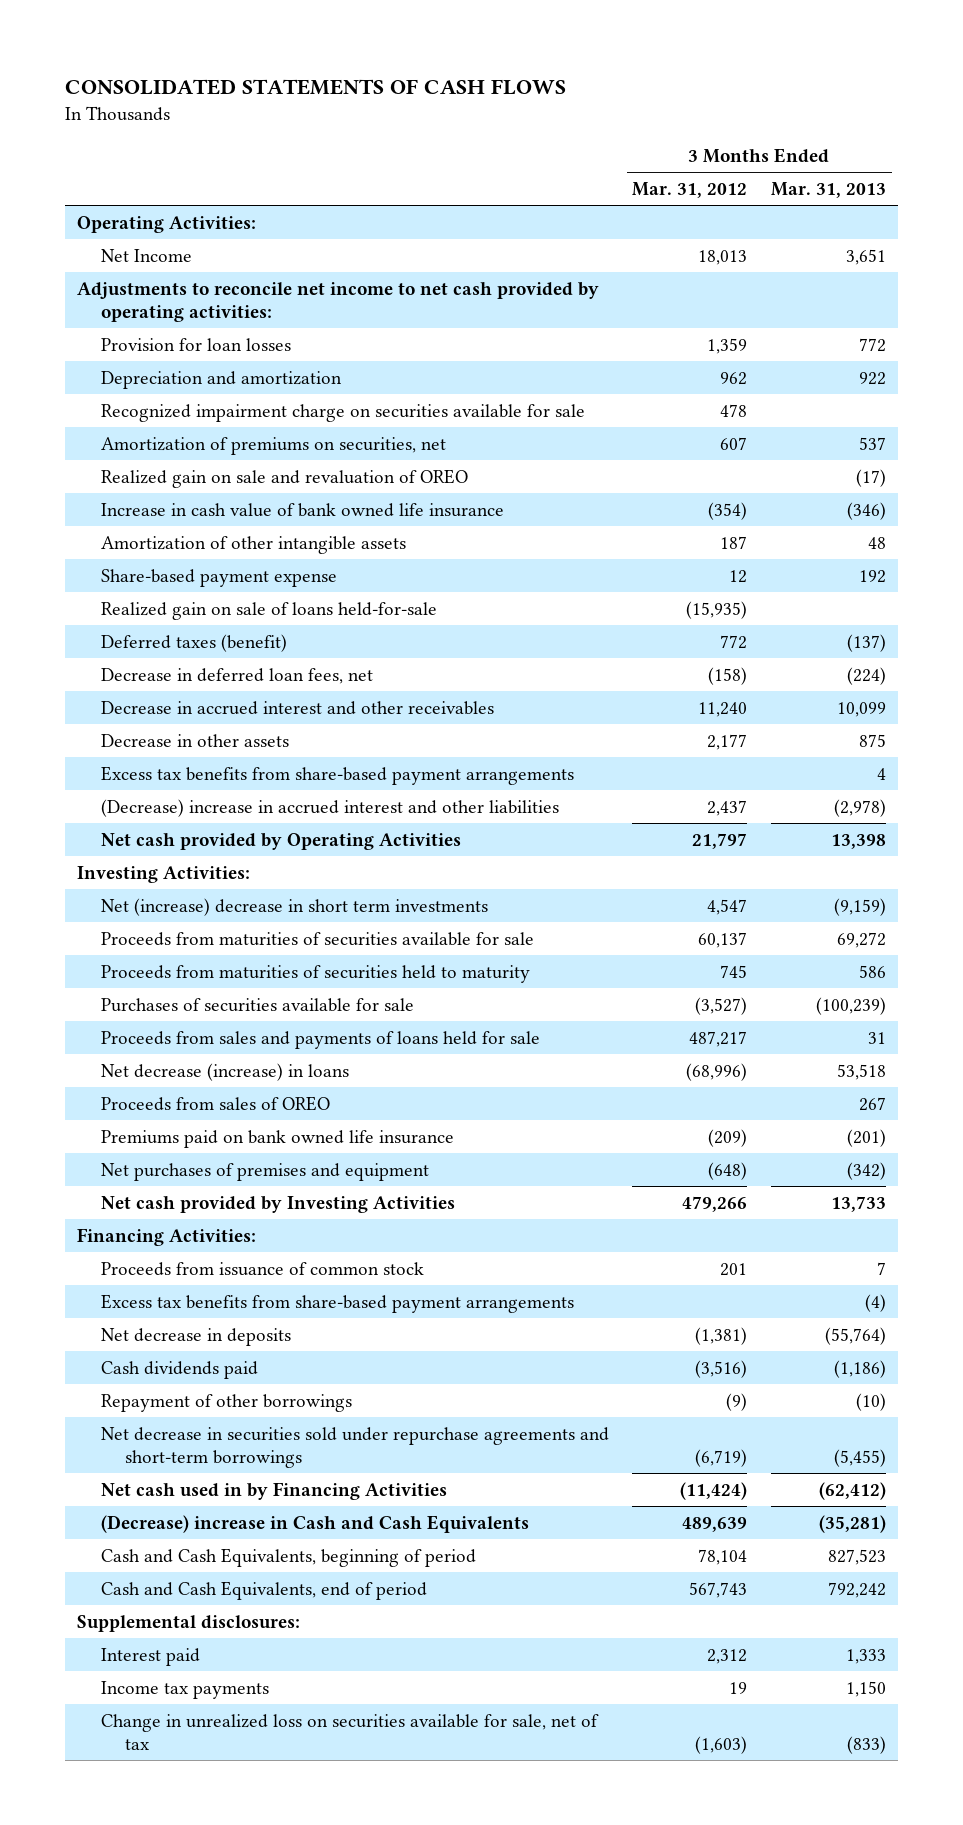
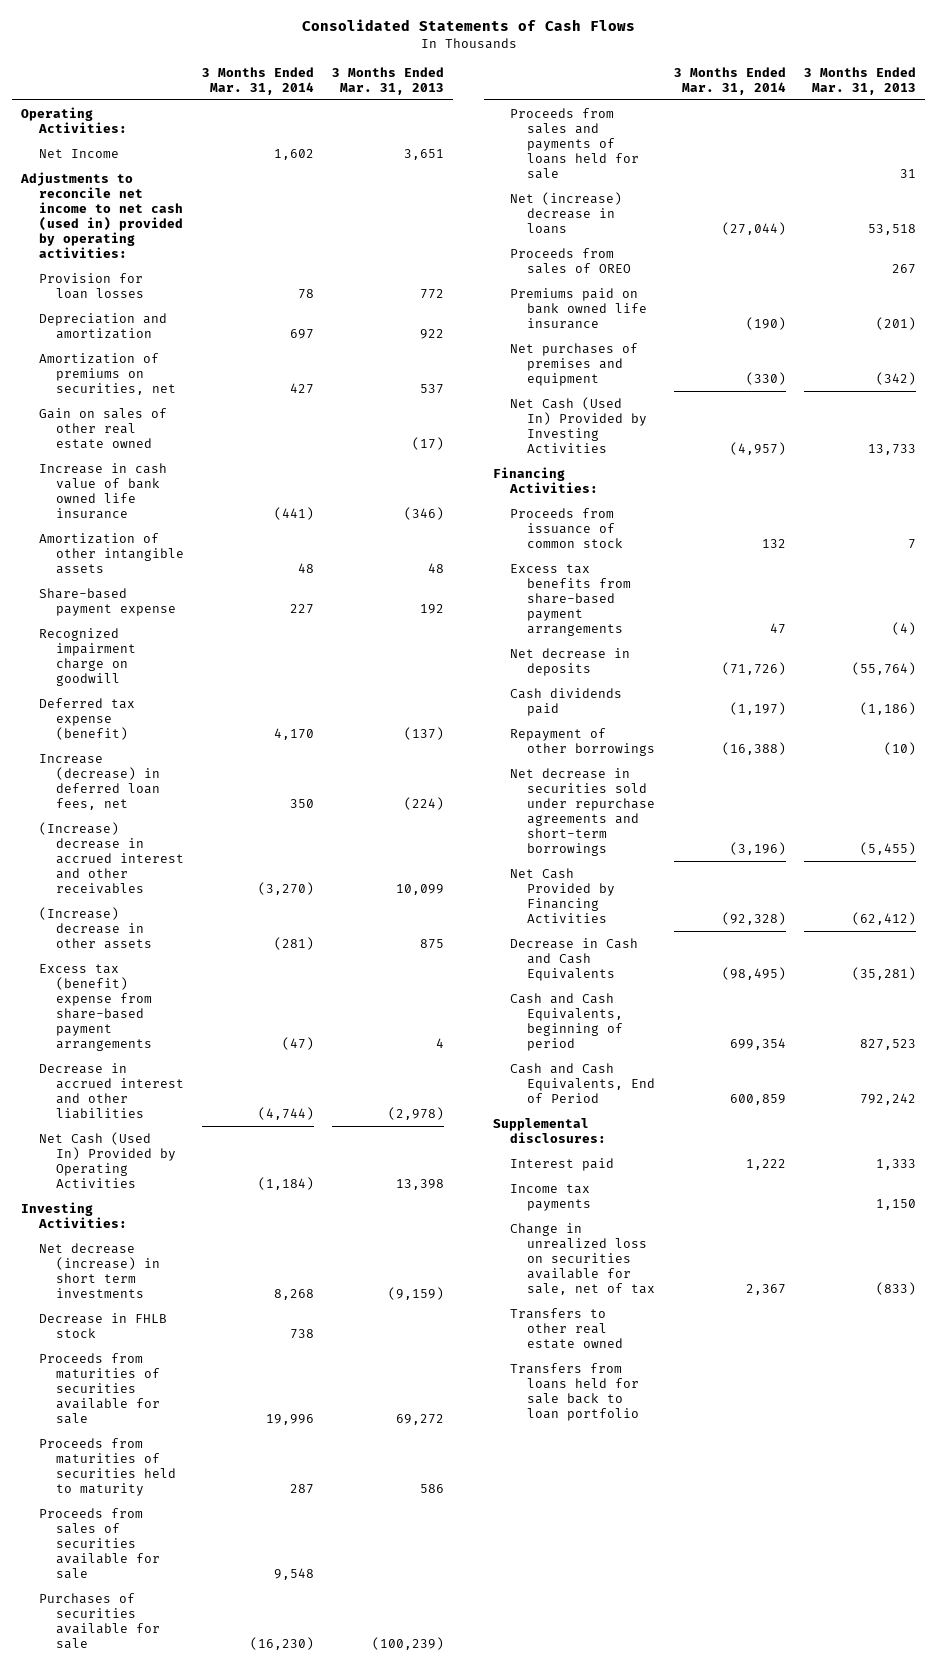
[65,79,567,96] CONSOLIDATED STATEMENTS OF CASH FLOWS -> [301,19,635,32] Consolidated Statements of Cash Flows
[632,181,748,198] Mar. 31, 2012 -> none
none -> [201,66,314,95] 3 Months Ended Mar. 31, 2014
[76,281,599,322] Adjustments to reconcile net income to net cash provided by operating activities: -> [20,171,183,258] Adjustments to reconcile net income to net cash (used in) provided by operating activities:
[100,403,585,422] Recognized impairment charge on securities available for sale -> none
[100,468,468,488] Realized gain on sale and revaluation of OREO -> [38,407,167,449] Gain on sales of other real estate owned
[100,601,437,620] Realized gain on sale of loans held-for-sale -> none
none -> [38,627,136,686] Recognized impairment charge on goodwill
[100,633,287,652] Deferred taxes (benefit) -> [38,697,135,740] Deferred tax expense (benefit)
[100,667,373,684] Decrease in deferred loan fees, net -> [38,753,160,810] Increase (decrease) in deferred loan fees, net
[100,700,494,715] Decrease in accrued interest and other receivables -> [38,821,184,894] (Increase) decrease in accrued interest and other receivables
[100,733,289,747] Decrease in other assets -> [38,906,152,949] (Increase) decrease in other assets
[100,765,574,785] Excess tax benefits from share-based payment arrangements -> [38,963,152,1051] Excess tax (benefit) expense from share-based payment arrangements
[100,798,559,817] (Decrease) increase in accrued interest and other liabilities -> [38,1062,184,1119] Decrease in accrued interest and other liabilities
[100,832,461,850] Net cash provided by Operating Activities -> [38,1131,176,1188] Net Cash (Used In) Provided by Operating Activities
[100,897,488,916] Net (increase) decrease in short term investments -> [38,1242,160,1298] Net decrease (increase) in short term investments
none -> [38,1312,167,1338] Decrease in FHLB stock
none -> [38,1507,160,1579] Proceeds from sales of securities available for sale
[100,1062,349,1081] Net decrease (increase) in loans -> [510,191,623,234] Net (increase) decrease in loans
[100,1195,455,1213] Net cash provided by Investing Activities -> [510,396,648,453] Net Cash (Used In) Provided by Investing Activities
[100,1481,447,1500] Net cash used in by Financing Activities -> [510,867,616,923] Net Cash Provided by Financing Activities
[100,1514,529,1533] (Decrease) increase in Cash and Cash Equivalents -> [510,937,639,981] Decrease in Cash and Cash Equivalents
[100,1580,427,1600] Cash and Cash Equivalents, end of period -> [510,1062,656,1103] Cash and Cash Equivalents, End of Period
none -> [510,1307,624,1349] Transfers to other real estate owned
none -> [510,1362,640,1421] Transfers from loans held for sale back to loan portfolio

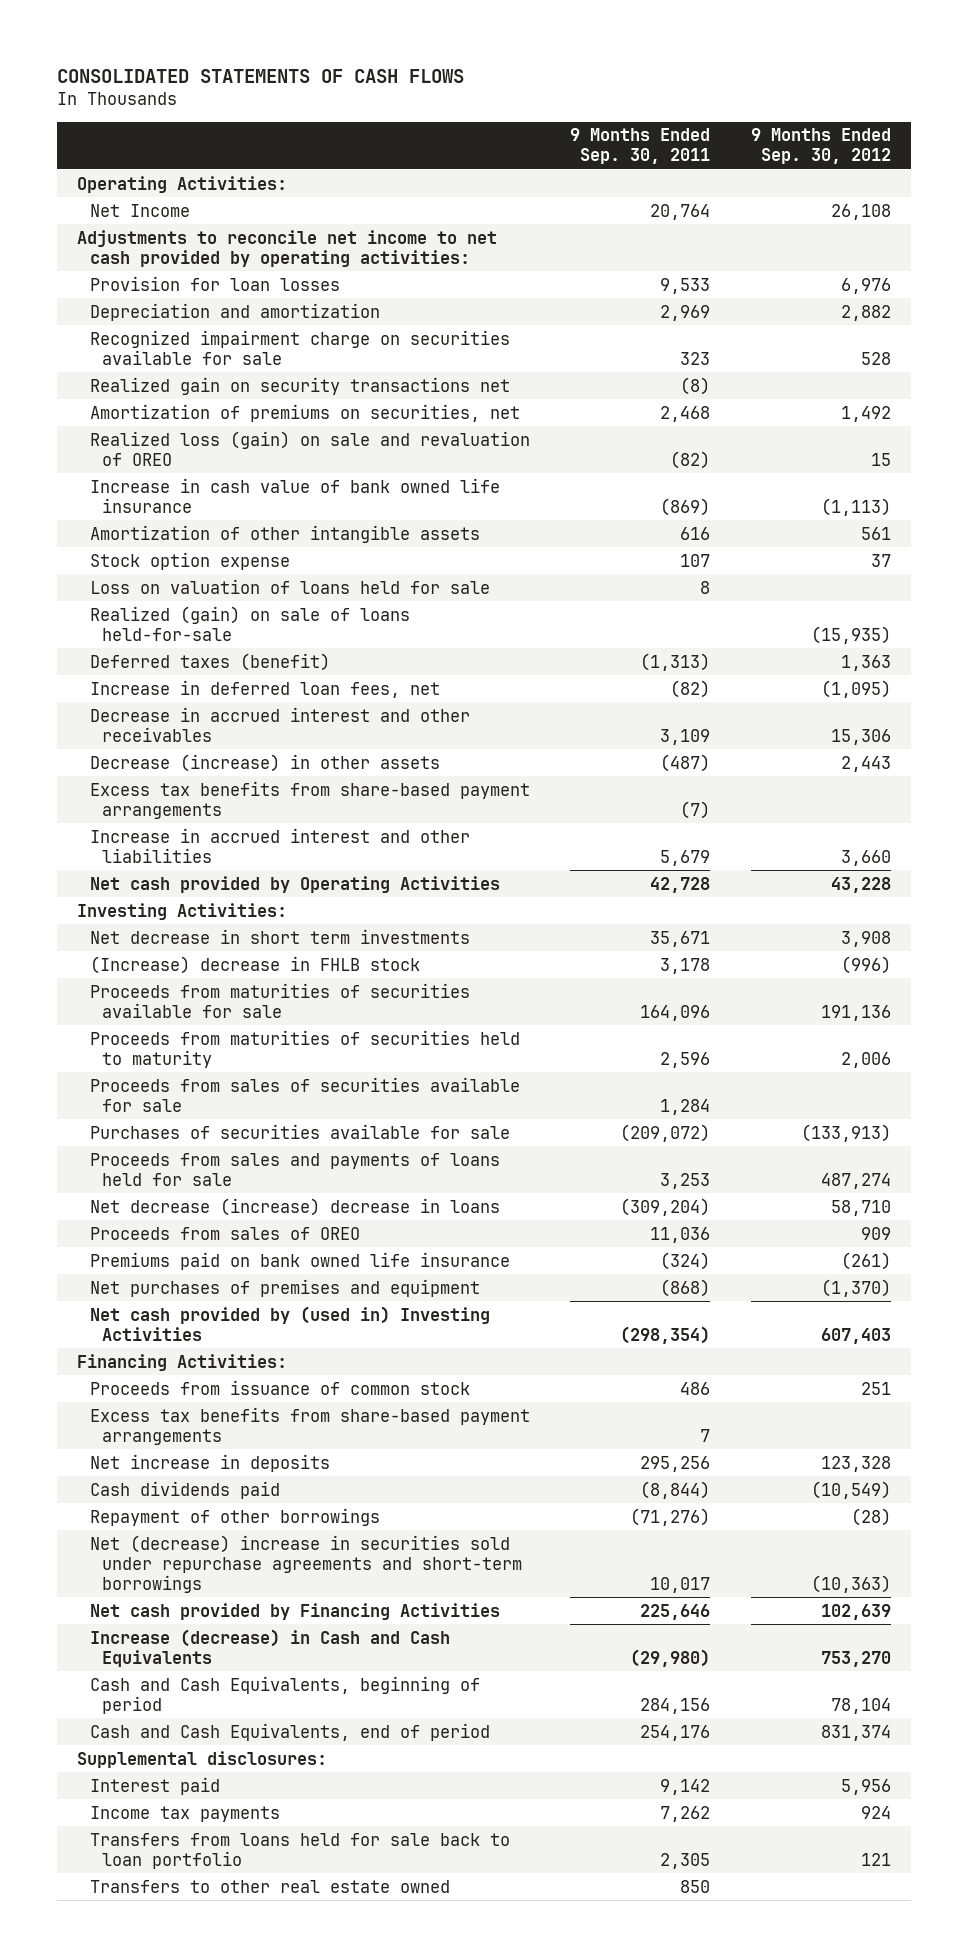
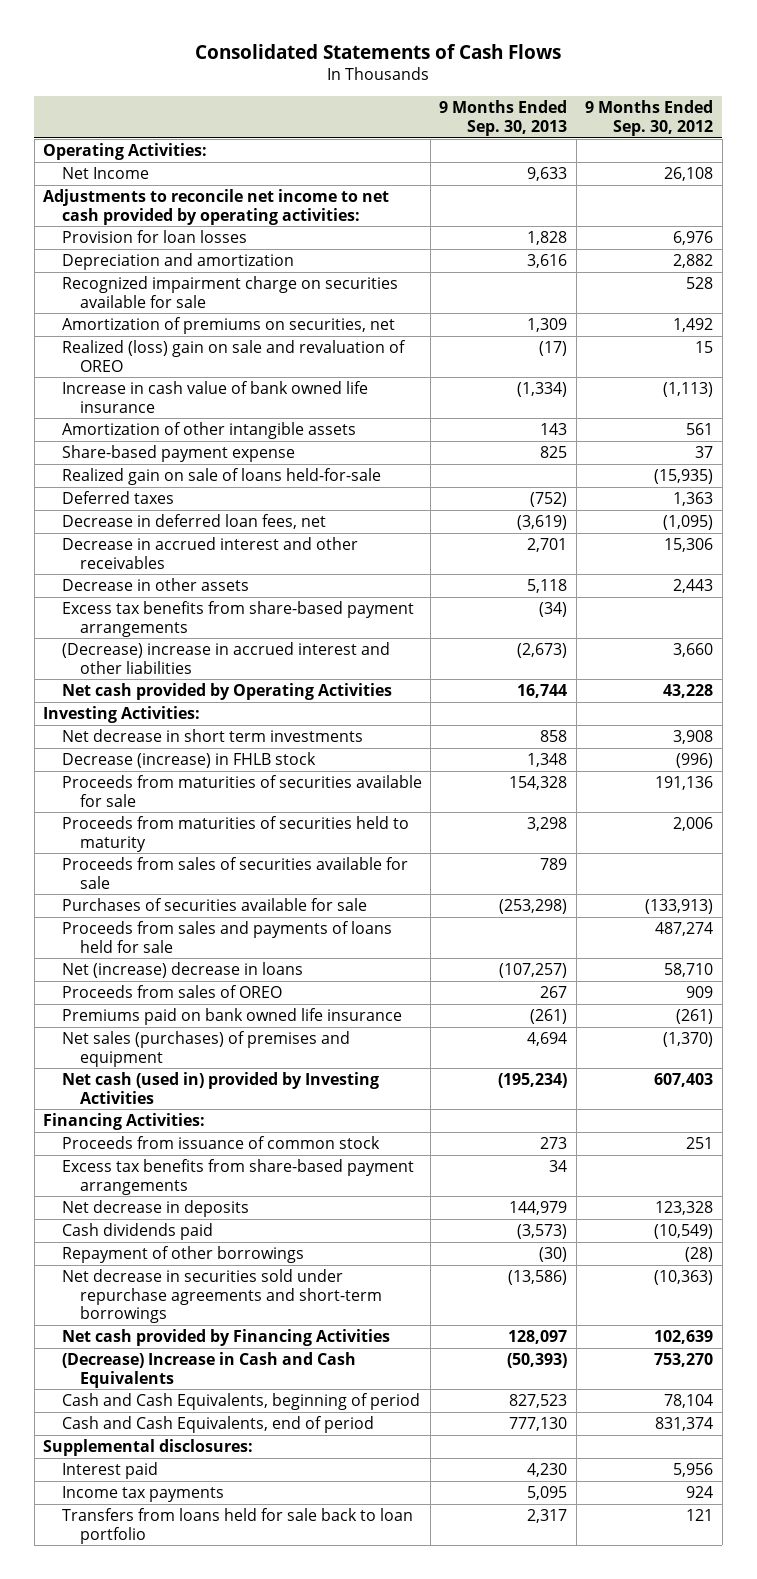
[56,68,464,83] CONSOLIDATED STATEMENTS OF CASH FLOWS -> [195,43,562,59] Consolidated Statements of Cash Flows
[570,128,711,165] 9 Months Ended Sep. 30, 2011 -> none
none -> [439,100,568,136] 9 Months Ended Sep. 30, 2013
[89,376,510,395] Realized gain on security transactions net -> none
[89,430,530,466] Realized loss (gain) on sale and revaluation of OREO -> [61,340,406,372] Realized (loss) gain on sale and revaluation of OREO
[89,578,490,594] Loss on valuation of loans held for sale -> none
[89,551,290,570] Stock option expense -> [61,445,295,463] Share-based payment expense
[89,605,410,641] Realized (gain) on sale of loans held-for-sale -> [61,468,381,486] Realized gain on sale of loans held-for-sale
[89,652,330,671] Deferred taxes (benefit) -> [61,491,174,505] Deferred taxes
[89,679,440,698] Increase in deferred loan fees, net -> [61,514,326,530] Decrease in deferred loan fees, net
[89,753,440,772] Decrease (increase) in other assets -> [61,578,249,592] Decrease in other assets
[89,827,470,863] Increase in accrued interest and other liabilities -> [61,642,390,674] (Decrease) increase in accrued interest and other liabilities
[89,955,420,974] (Increase) decrease in FHLB stock -> [61,752,316,769] Decrease (increase) in FHLB stock
[89,1197,500,1216] Net decrease (increase) decrease in loans -> [61,962,303,979] Net (increase) decrease in loans
[89,1278,480,1297] Net purchases of premises and equipment -> [61,1031,350,1067] Net sales (purchases) of premises and equipment
[89,1305,490,1341] Net cash provided by (used in) Investing Activities -> [61,1072,379,1104] Net cash (used in) provided by Investing Activities
[89,1453,330,1472] Net increase in deposits -> [61,1200,249,1218] Net decrease in deposits
[89,1534,523,1593] Net (decrease) increase in securities sold under repurchase agreements and short-term borrowings -> [61,1269,383,1323] Net decrease in securities sold under repurchase agreements and short-term borrowings
[89,1628,450,1667] Increase (decrease) in Cash and Cash Equivalents -> [61,1352,356,1388] (Decrease) Increase in Cash and Cash Equivalents
[89,1879,450,1893] Transfers to other real estate owned -> none

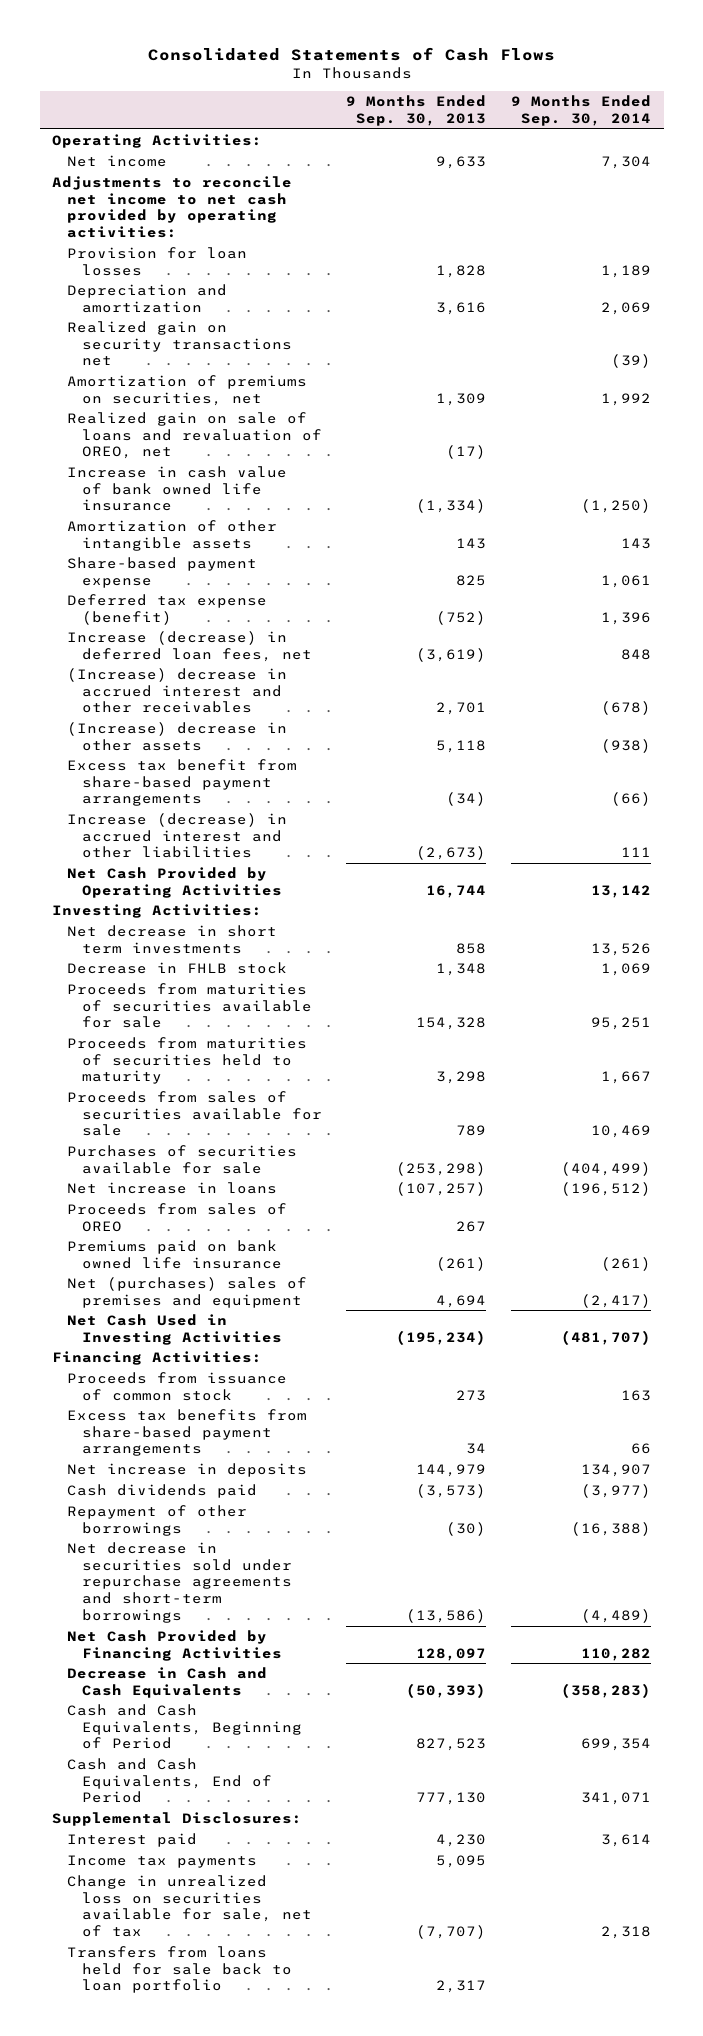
[585,100,714,136] 9 Months Ended Sep. 30, 2012 -> none
none -> [511,95,652,126] 9 Months Ended Sep. 30, 2014
[61,167,149,180] Net Income -> [66,154,167,167] Net income
[61,276,398,308] Recognized impairment charge on securities available for sale -> none
none -> [66,320,292,367] Realized gain on security transactions net
[61,340,406,372] Realized (loss) gain on sale and revaluation of OREO -> [66,411,322,460] Realized gain on sale of loans and revaluation of OREO, net
[61,468,381,486] Realized gain on sale of loans held-for-sale -> none
[61,491,174,505] Deferred taxes -> [66,593,267,625] Deferred tax expense (benefit)
[61,514,326,530] Decrease in deferred loan fees, net -> [66,630,312,662] Increase (decrease) in deferred loan fees, net
[61,537,358,569] Decrease in accrued interest and other receivables -> [66,667,287,714] (Increase) decrease in accrued interest and other receivables
[61,578,249,592] Decrease in other assets -> [66,721,287,751] (Increase) decrease in other assets
[61,601,414,637] Excess tax benefits from share-based payment arrangements -> [66,758,297,807] Excess tax benefit from share-based payment arrangements
[61,642,390,674] (Decrease) increase in accrued interest and other liabilities -> [66,812,287,859] Increase (decrease) in accrued interest and other liabilities
[61,683,392,701] Net cash provided by Operating Activities -> [66,866,282,898] Net Cash Provided by Operating Activities
[61,752,316,769] Decrease (increase) in FHLB stock -> [66,961,287,974] Decrease in FHLB stock
[61,921,392,953] Proceeds from sales and payments of loans held for sale -> none
[61,962,303,979] Net (increase) decrease in loans -> [66,1181,277,1194] Net increase in loans
[61,1031,350,1067] Net sales (purchases) of premises and equipment -> [66,1276,307,1308] Net (purchases) sales of premises and equipment
[61,1072,379,1104] Net cash (used in) provided by Investing Activities -> [66,1313,282,1345] Net Cash Used in Investing Activities
[61,1200,249,1218] Net decrease in deposits -> [66,1462,307,1477] Net increase in deposits
[61,1329,390,1347] Net cash provided by Financing Activities -> [66,1629,282,1661] Net Cash Provided by Financing Activities
[61,1352,356,1388] (Decrease) Increase in Cash and Cash Equivalents -> [66,1666,267,1698] Decrease in Cash and Cash Equivalents
[61,1393,420,1411] Cash and Cash Equivalents, beginning of period -> [66,1703,302,1750] Cash and Cash Equivalents, Beginning of Period
[61,1416,374,1434] Cash and Cash Equivalents, end of period -> [66,1757,272,1804] Cash and Cash Equivalents, End of Period
[43,1439,254,1457] Supplemental disclosures: -> [51,1811,302,1826] Supplemental Disclosures:
none -> [66,1874,312,1938] Change in unrealized loss on securities available for sale, net of tax

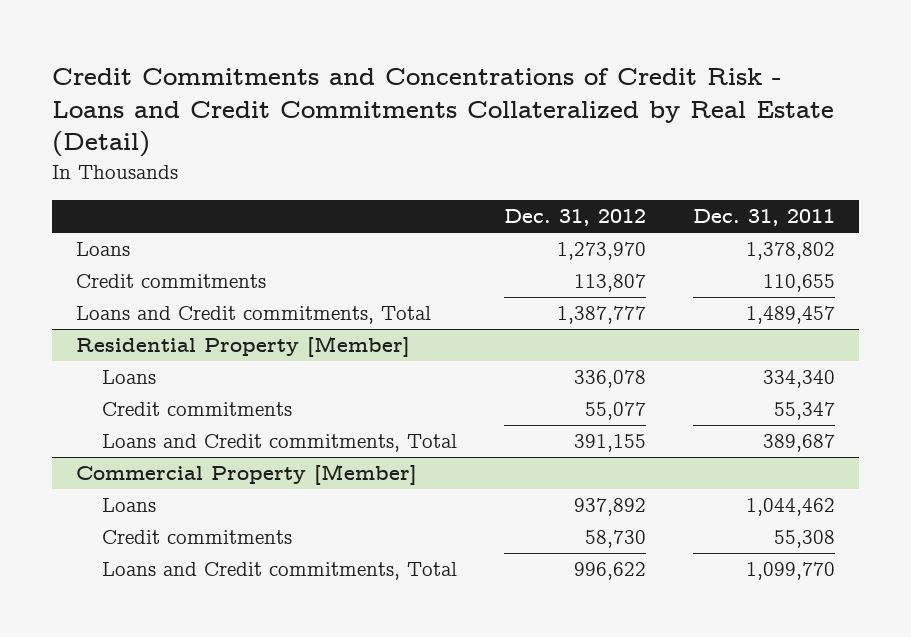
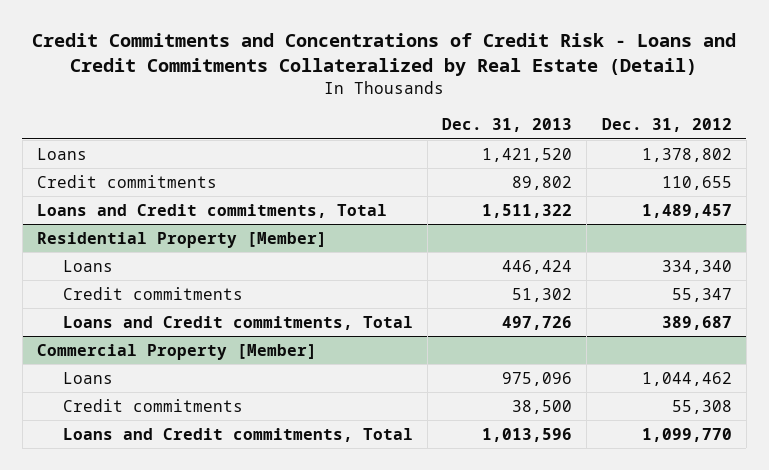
[693,209,836,227] Dec. 31, 2011 -> none
none -> [442,118,573,133] Dec. 31, 2013
[556,242,646,261] 1,273,970 -> [641,147,732,162] 1,378,802
[573,274,646,293] 113,807 -> [661,175,732,190] 110,655
[556,306,646,325] 1,387,777 -> [641,203,732,218] 1,489,457
[573,370,646,389] 336,078 -> [661,259,732,274] 334,340
[584,402,646,421] 55,077 -> [671,287,732,302] 55,347
[573,434,646,453] 391,155 -> [661,315,732,330] 389,687
[573,498,646,517] 937,892 -> [641,371,732,386] 1,044,462
[584,530,646,549] 58,730 -> [671,399,732,414] 55,308
[573,562,646,581] 996,622 -> [641,427,732,442] 1,099,770

